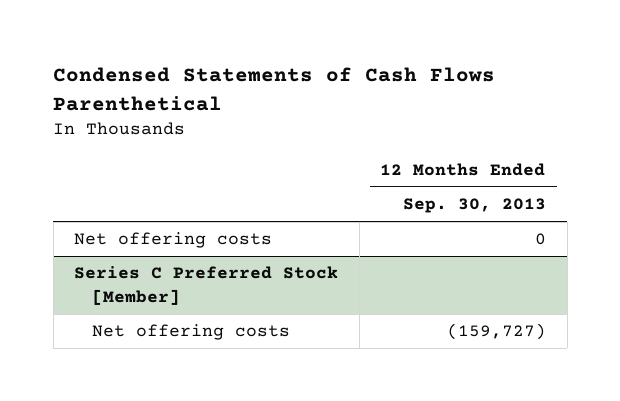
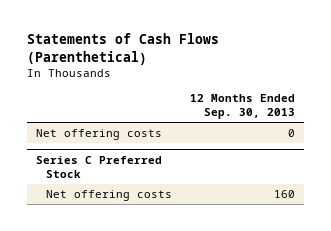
[53,67,496,111] Condensed Statements of Cash Flows Parenthetical -> [26,33,219,65] Statements of Cash Flows (Parenthetical)
[74,266,339,305] Series C Preferred Stock [Member] -> [35,155,162,178] Series C Preferred Stock
[446,323,546,341] (159,727) -> [273,190,295,199] 160

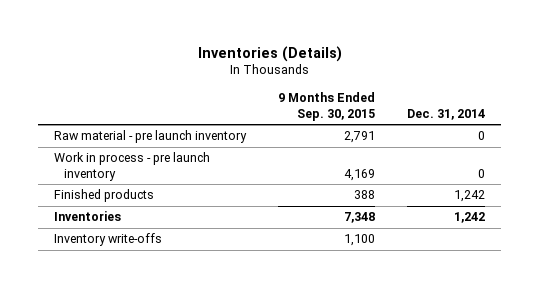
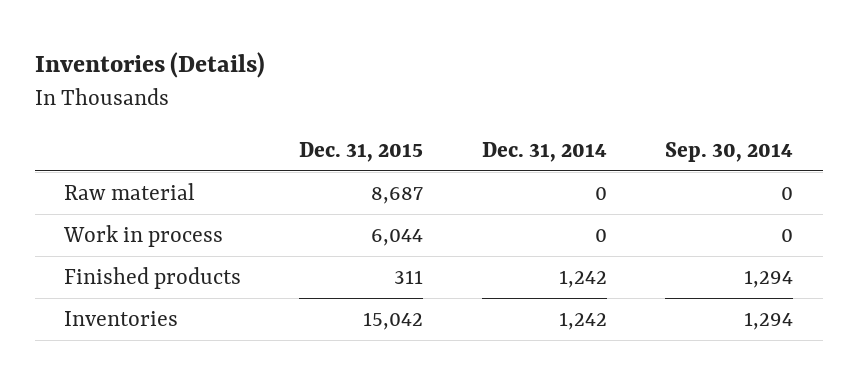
[278,92,376,121] 9 Months Ended Sep. 30, 2015 -> none
none -> [299,142,424,163] Dec. 31, 2015
none -> [665,142,794,163] Sep. 30, 2014
[54,130,248,144] Raw material - pre launch inventory -> [63,182,195,200] Raw material
[54,152,211,181] Work in process - pre launch inventory -> [62,224,223,247] Work in process
[54,233,163,247] Inventory write-offs -> none

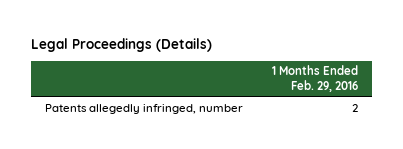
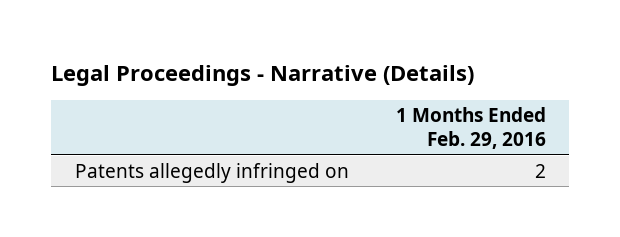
[31,38,213,53] Legal Proceedings (Details) -> [51,64,475,86] Legal Proceedings - Narrative (Details)
[45,103,244,114] Patents allegedly infringed, number -> [74,162,349,183] Patents allegedly infringed on

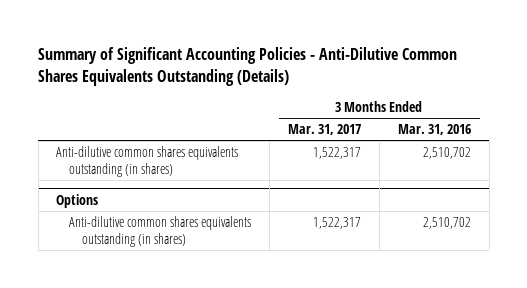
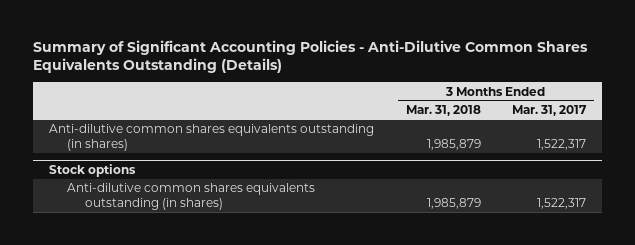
[397,124,471,136] Mar. 31, 2016 -> none
none -> [405,105,481,117] Mar. 31, 2018
[56,193,99,208] Options -> [48,163,136,177] Stock options

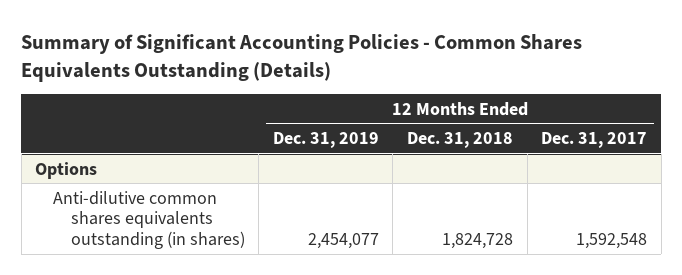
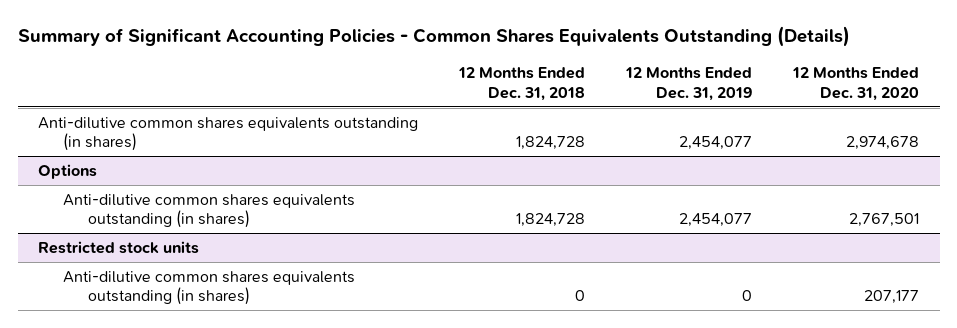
[541,132,648,149] Dec. 31, 2017 -> none
none -> [792,67,920,101] 12 Months Ended Dec. 31, 2020
none -> [38,116,419,152] Anti-dilutive common shares equivalents outstanding (in shares)
none -> [38,240,200,254] Restricted stock units
none -> [63,270,356,306] Anti-dilutive common shares equivalents outstanding (in shares)

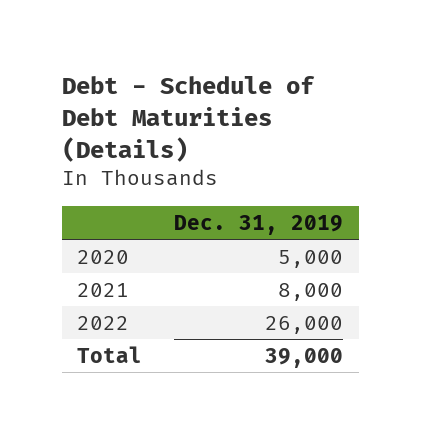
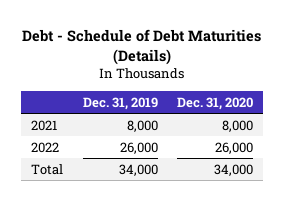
none -> [177,96,254,110] Dec. 31, 2020
[77,249,130,264] 2020 -> none
[265,347,344,368] 39,000 -> [118,163,158,176] 34,000

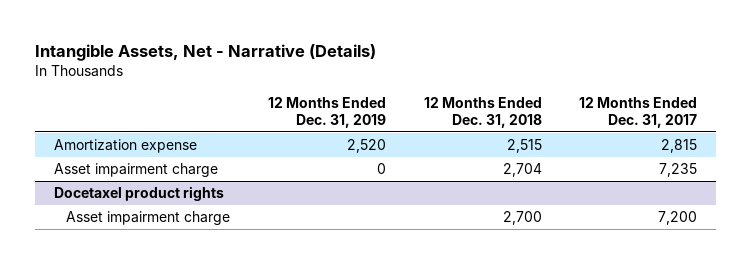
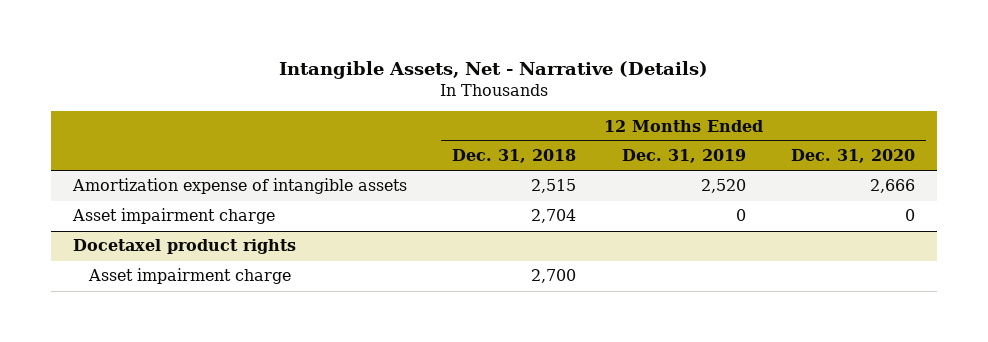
[579,96,698,129] 12 Months Ended Dec. 31, 2017 -> none
none -> [790,149,915,164] Dec. 31, 2020
[54,139,198,154] Amortization expense -> [72,178,408,195] Amortization expense of intangible assets

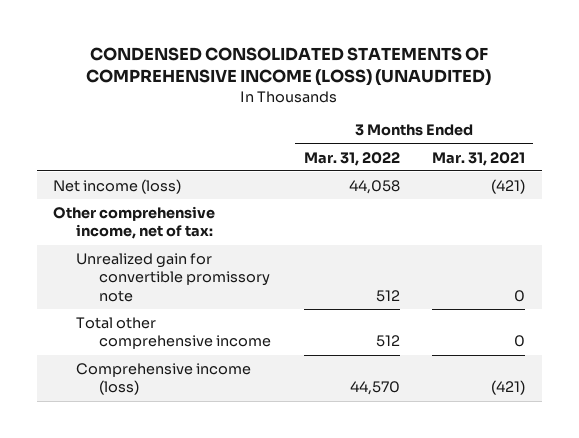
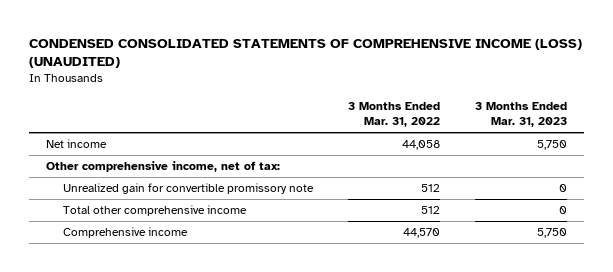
[432,151,526,166] Mar. 31, 2021 -> none
none -> [474,101,567,128] 3 Months Ended Mar. 31, 2023
[53,178,182,194] Net income (loss) -> [46,139,108,149] Net income
[76,362,252,396] Comprehensive income (loss) -> [62,227,188,239] Comprehensive income

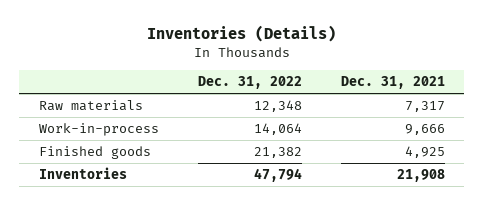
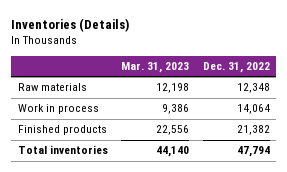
[340,76,445,90] Dec. 31, 2021 -> none
none -> [121,61,190,73] Mar. 31, 2023
[38,123,159,137] Work-in-process -> [17,104,99,115] Work in process
[38,146,151,160] Finished goods -> [17,125,107,136] Finished products
[38,167,127,180] Inventories -> [17,145,108,155] Total inventories

